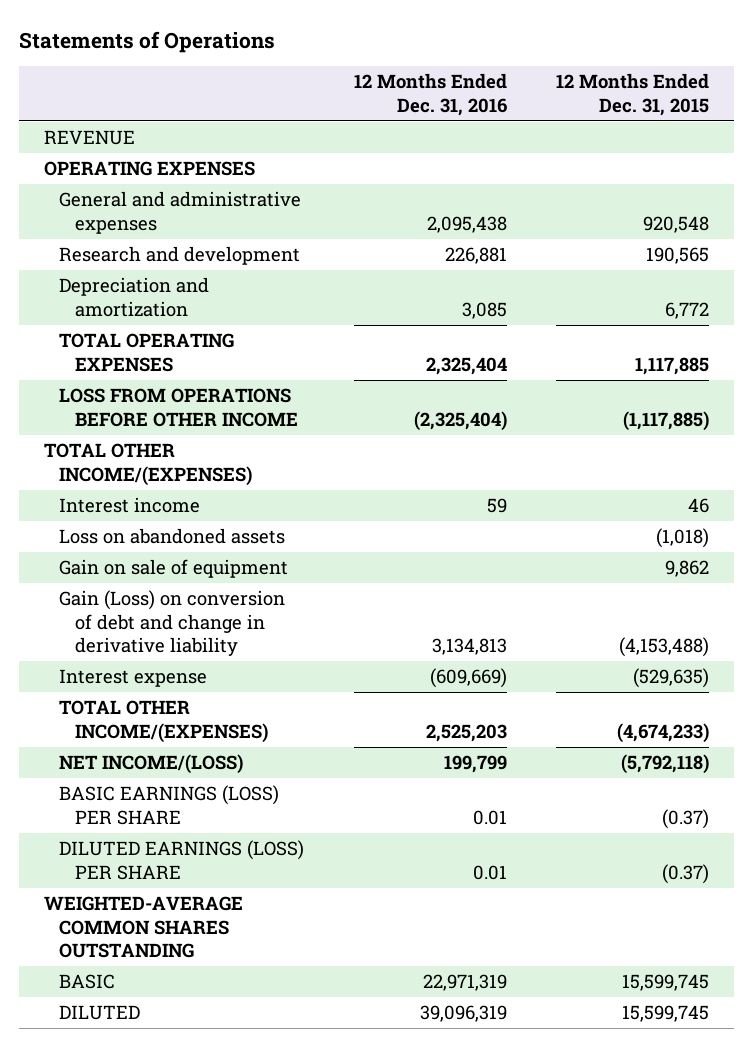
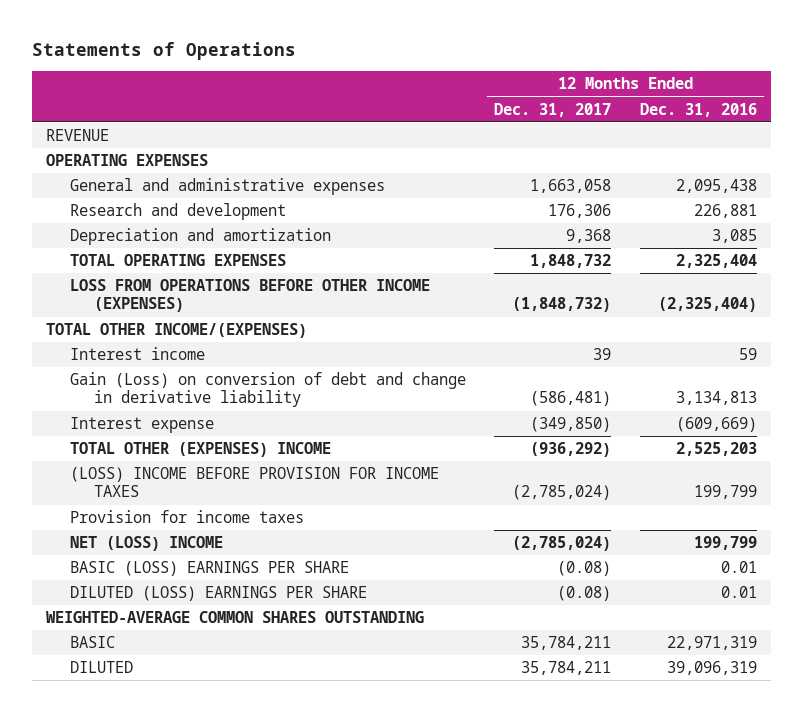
[556,72,710,116] 12 Months Ended Dec. 31, 2015 -> none
none -> [494,102,612,117] Dec. 31, 2017
[59,388,299,427] LOSS FROM OPERATIONS BEFORE OTHER INCOME -> [70,279,431,313] LOSS FROM OPERATIONS BEFORE OTHER INCOME (EXPENSES)
[59,528,286,545] Loss on abandoned assets -> none
[59,559,289,579] Gain on sale of equipment -> none
[59,700,269,743] TOTAL OTHER INCOME/(EXPENSES) -> [70,442,332,458] TOTAL OTHER (EXPENSES) INCOME
none -> [70,467,440,498] (LOSS) INCOME BEFORE PROVISION FOR INCOME TAXES
none -> [70,510,305,524] Provision for income taxes
[59,754,244,775] NET INCOME/(LOSS) -> [70,536,224,552] NET (LOSS) INCOME
[59,785,280,825] BASIC EARNINGS (LOSS) PER SHARE -> [70,561,350,577] BASIC (LOSS) EARNINGS PER SHARE
[59,840,305,880] DILUTED EARNINGS (LOSS) PER SHARE -> [70,586,368,602] DILUTED (LOSS) EARNINGS PER SHARE

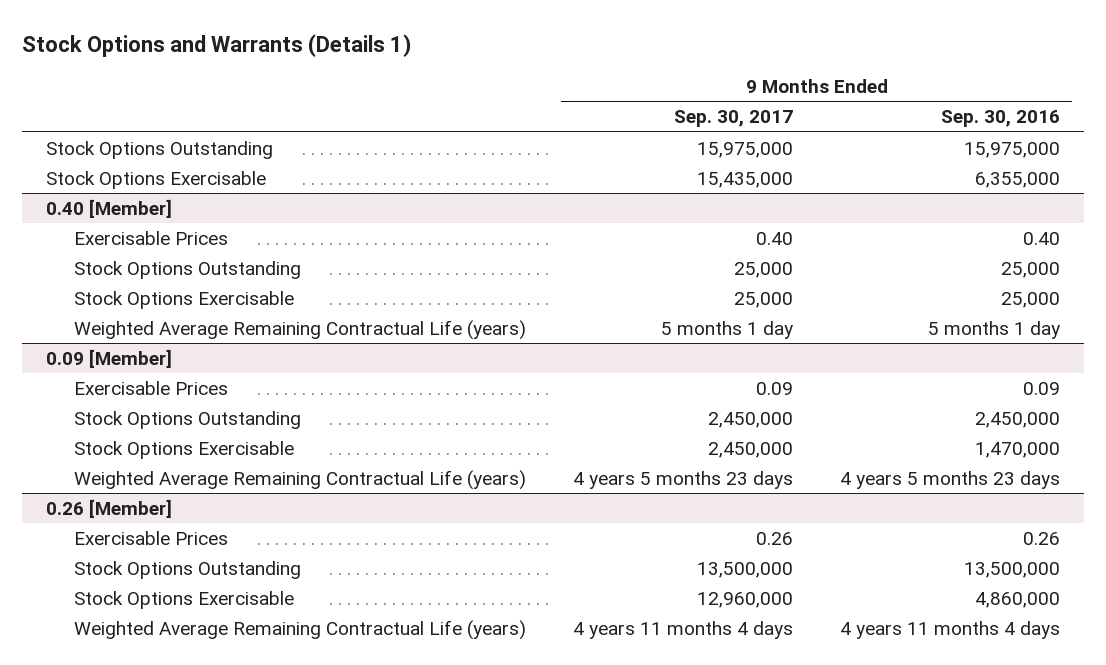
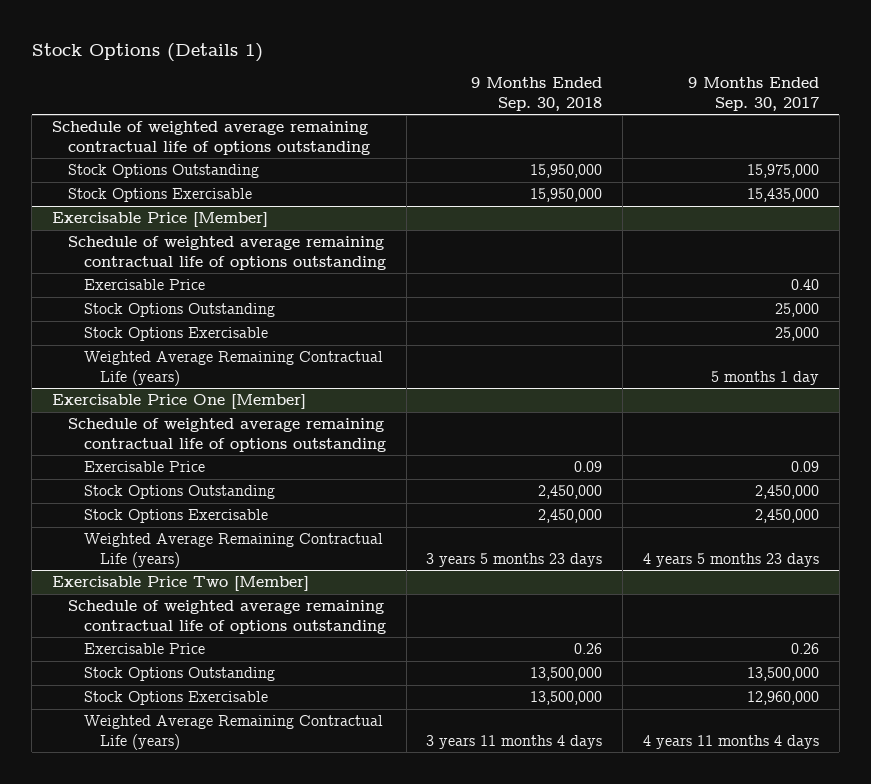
[22,33,412,57] Stock Options and Warrants (Details 1) -> [31,42,263,62] Stock Options (Details 1)
[941,110,1061,128] Sep. 30, 2016 -> none
none -> [471,77,603,111] 9 Months Ended Sep. 30, 2018
none -> [52,121,370,155] Schedule of weighted average remaining contractual life of options outstanding
[45,198,172,218] 0.40 [Member] -> [52,212,269,228] Exercisable Price [Member]
none -> [67,236,386,270] Schedule of weighted average remaining contractual life of options outstanding
[73,230,228,245] Exercisable Prices -> [83,279,205,291] Exercisable Price
[45,348,172,368] 0.09 [Member] -> [52,394,307,410] Exercisable Price One [Member]
none -> [67,418,386,452] Schedule of weighted average remaining contractual life of options outstanding
[73,380,228,395] Exercisable Prices -> [83,461,205,473] Exercisable Price
[45,498,172,518] 0.26 [Member] -> [52,576,310,592] Exercisable Price Two [Member]
none -> [67,600,386,634] Schedule of weighted average remaining contractual life of options outstanding
[73,530,228,545] Exercisable Prices -> [83,643,205,655] Exercisable Price

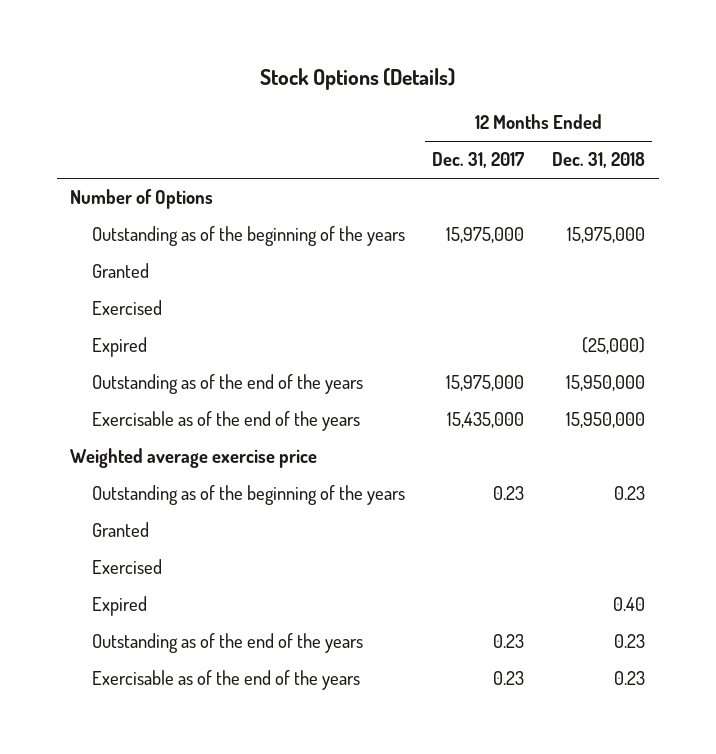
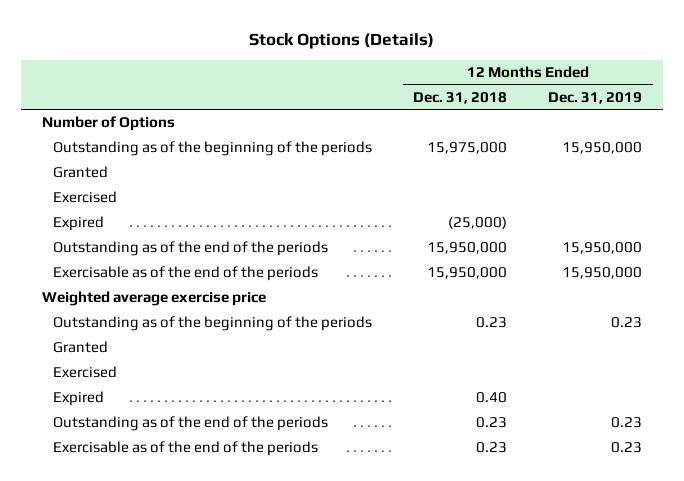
[432,152,525,169] Dec. 31, 2017 -> none
none -> [548,91,643,104] Dec. 31, 2019
[91,226,405,247] Outstanding as of the beginning of the years -> [52,141,372,157] Outstanding as of the beginning of the periods
[91,374,363,395] Outstanding as of the end of the years -> [52,241,328,257] Outstanding as of the end of the periods
[91,411,360,432] Exercisable as of the end of the years -> [52,266,318,282] Exercisable as of the end of the periods
[91,485,405,506] Outstanding as of the beginning of the years -> [52,316,372,332] Outstanding as of the beginning of the periods
[91,633,363,654] Outstanding as of the end of the years -> [52,416,328,432] Outstanding as of the end of the periods
[91,670,360,691] Exercisable as of the end of the years -> [52,441,318,457] Exercisable as of the end of the periods

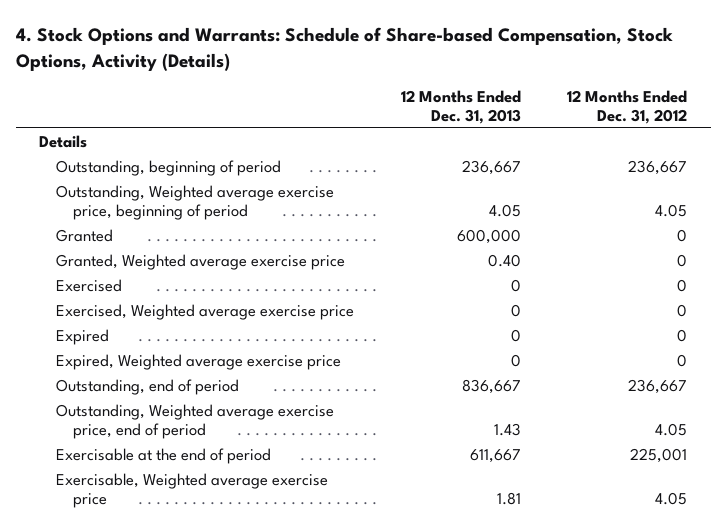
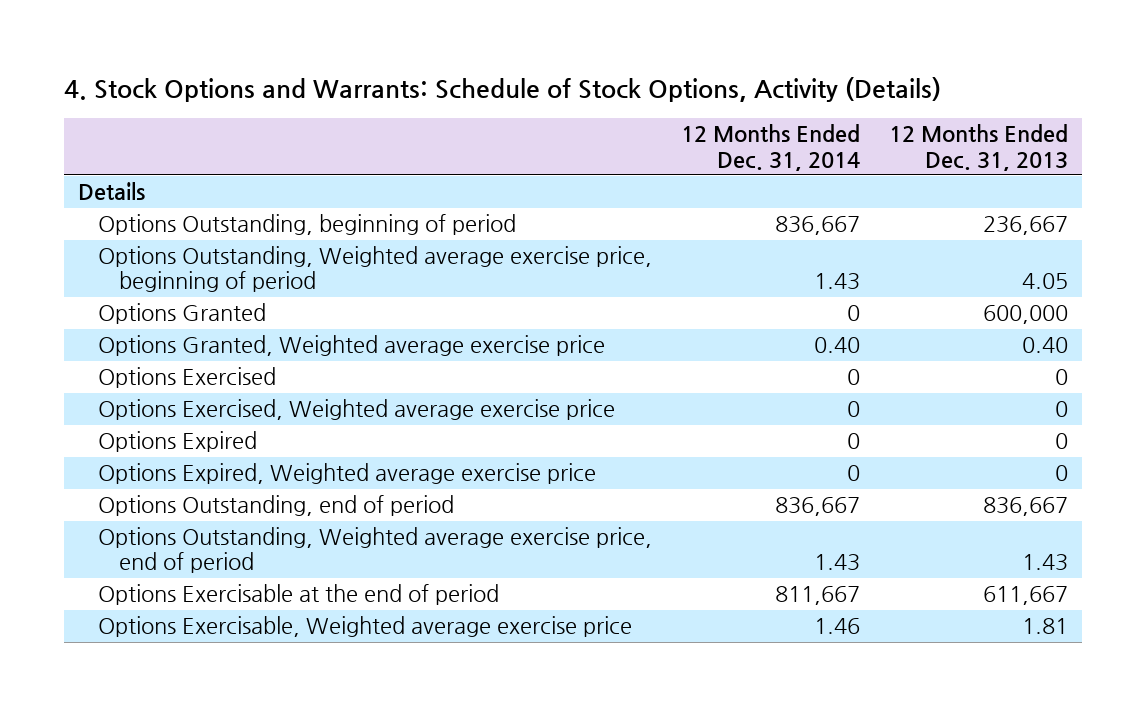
[15,27,673,72] 4. Stock Options and Warrants: Schedule of Share-based Compensation, Stock Options, Activity (Details) -> [63,76,941,102] 4. Stock Options and Warrants: Schedule of Stock Options, Activity (Details)
[567,89,688,124] 12 Months Ended Dec. 31, 2012 -> none
none -> [680,124,860,171] 12 Months Ended Dec. 31, 2014
[55,159,281,176] Outstanding, beginning of period -> [98,214,517,236] Options Outstanding, beginning of period
[55,184,334,220] Outstanding, Weighted average exercise price, beginning of period -> [98,246,653,293] Options Outstanding, Weighted average exercise price, beginning of period
[55,228,113,242] Granted -> [98,303,267,325] Options Granted
[55,253,345,270] Granted, Weighted average exercise price -> [98,335,606,357] Options Granted, Weighted average exercise price
[55,278,122,292] Exercised -> [98,367,277,389] Options Exercised
[55,303,354,320] Exercised, Weighted average exercise price -> [98,399,616,421] Options Exercised, Weighted average exercise price
[55,328,109,345] Expired -> [98,431,258,453] Options Expired
[55,353,341,370] Expired, Weighted average exercise price -> [98,463,597,485] Options Expired, Weighted average exercise price
[55,378,239,395] Outstanding, end of period -> [98,495,455,517] Options Outstanding, end of period
[55,403,334,439] Outstanding, Weighted average exercise price, end of period -> [98,527,653,574] Options Outstanding, Weighted average exercise price, end of period
[55,447,271,464] Exercisable at the end of period -> [98,584,500,606] Options Exercisable at the end of period
[55,472,328,508] Exercisable, Weighted average exercise price -> [98,616,633,638] Options Exercisable, Weighted average exercise price

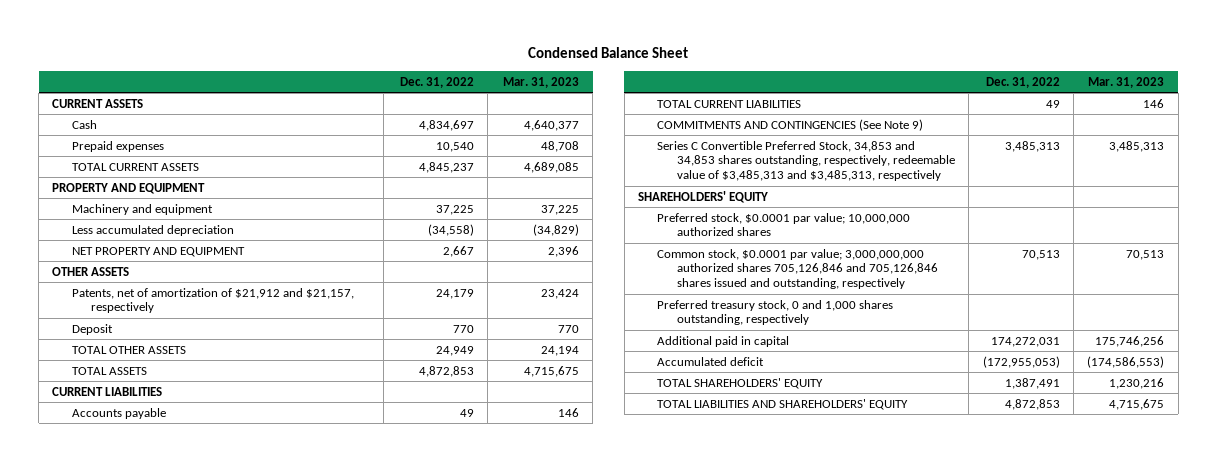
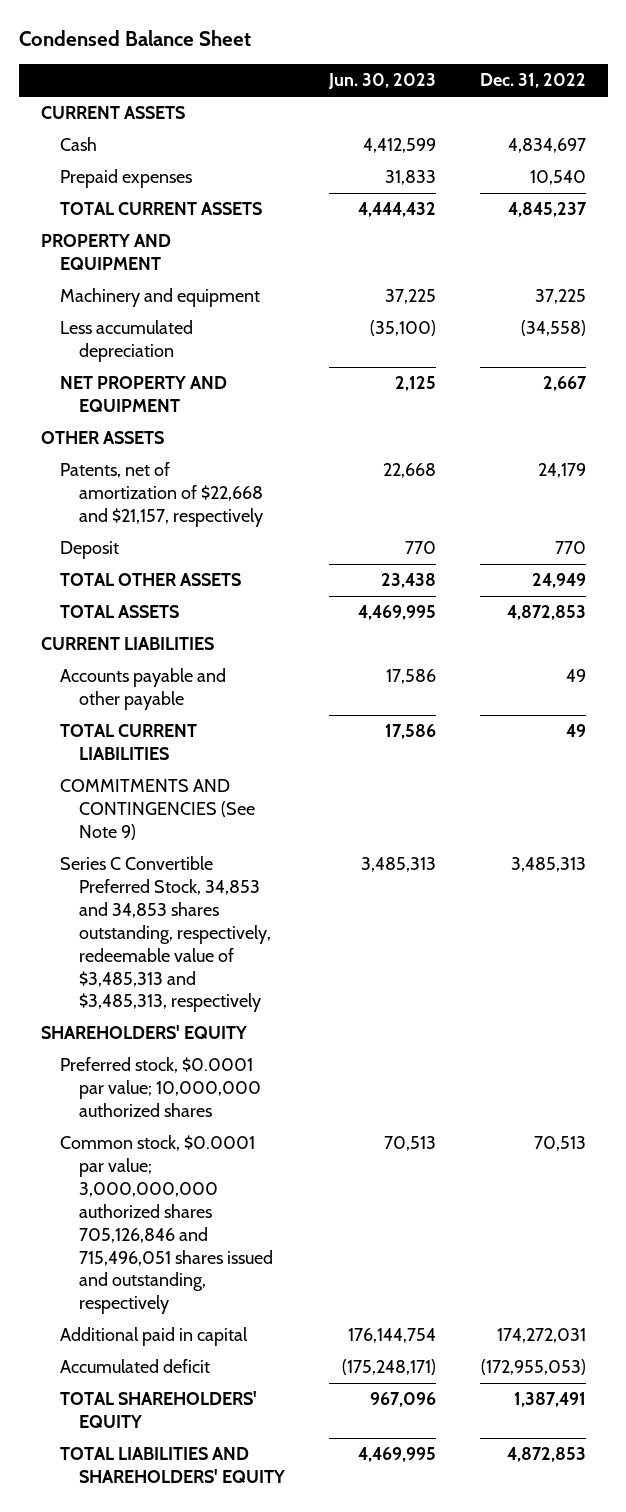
[502,76,579,88] Mar. 31, 2023 -> none
none -> [327,73,436,90] Jun. 30, 2023
[71,287,354,314] Patents, net of amortization of $21,912 and $21,157, respectively -> [59,462,263,528] Patents, net of amortization of $22,668 and $21,157, respectively
[71,407,166,419] Accounts payable -> [59,668,226,711] Accounts payable and other payable
[657,299,894,326] Preferred treasury stock, 0 and 1,000 shares outstanding, respectively -> none
[657,248,938,290] Common stock, $0.0001 par value; 3,000,000,000 authorized shares 705,126,846 and 705,126,846 shares issued and outstanding, respectively -> [59,1135,273,1315] Common stock, $0.0001 par value; 3,000,000,000 authorized shares 705,126,846 and 715,496,051 shares issued and outstanding, respectively

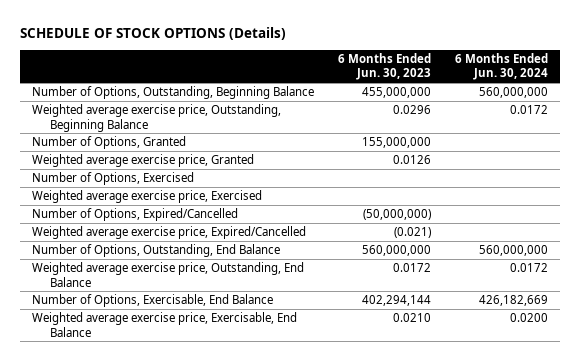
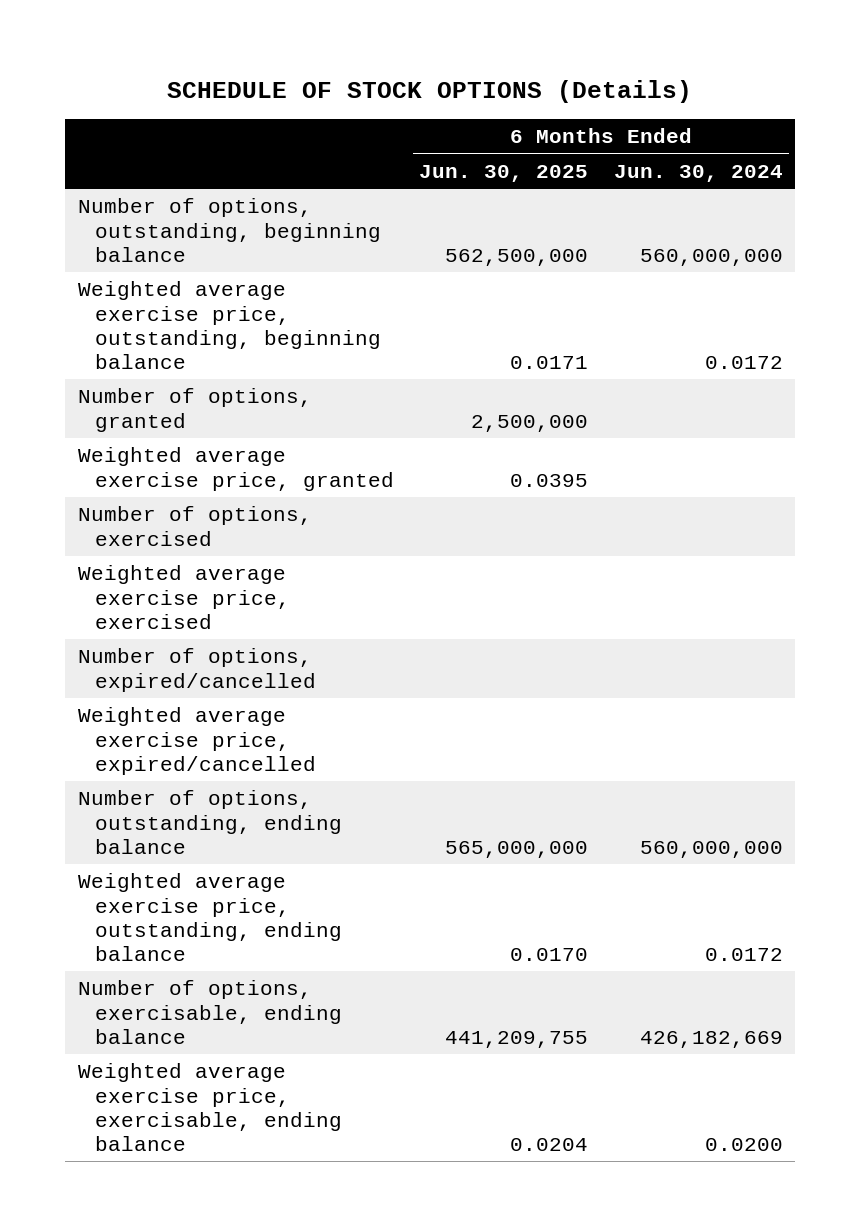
[338,53,432,81] 6 Months Ended Jun. 30, 2023 -> none
none -> [419,164,589,182] Jun. 30, 2025
[32,86,315,100] Number of Options, Outstanding, Beginning Balance -> [77,198,381,262] Number of options, outstanding, beginning balance
[32,104,282,132] Weighted average exercise price, Outstanding, Beginning Balance -> [77,281,381,370] Weighted average exercise price, outstanding, beginning balance
[32,136,187,150] Number of Options, Granted -> [77,388,312,432] Number of options, granted
[32,154,255,168] Weighted average exercise price, Granted -> [77,447,394,491] Weighted average exercise price, granted
[32,172,195,186] Number of Options, Exercised -> [77,506,312,546] Number of options, exercised
[32,190,263,204] Weighted average exercise price, Exercised -> [77,565,290,629] Weighted average exercise price, exercised
[32,208,239,222] Number of Options, Expired/Cancelled -> [77,648,316,692] Number of options, expired/cancelled
[32,226,307,240] Weighted average exercise price, Expired/Cancelled -> [77,707,316,775] Weighted average exercise price, expired/cancelled
[32,244,281,258] Number of Options, Outstanding, End Balance -> [77,790,342,854] Number of options, outstanding, ending balance
[32,262,305,287] Weighted average exercise price, Outstanding, End Balance -> [77,873,342,962] Weighted average exercise price, outstanding, ending balance
[32,294,274,308] Number of Options, Exercisable, End Balance -> [77,980,342,1044] Number of options, exercisable, ending balance
[32,312,298,337] Weighted average exercise price, Exercisable, End Balance -> [77,1063,342,1152] Weighted average exercise price, exercisable, ending balance

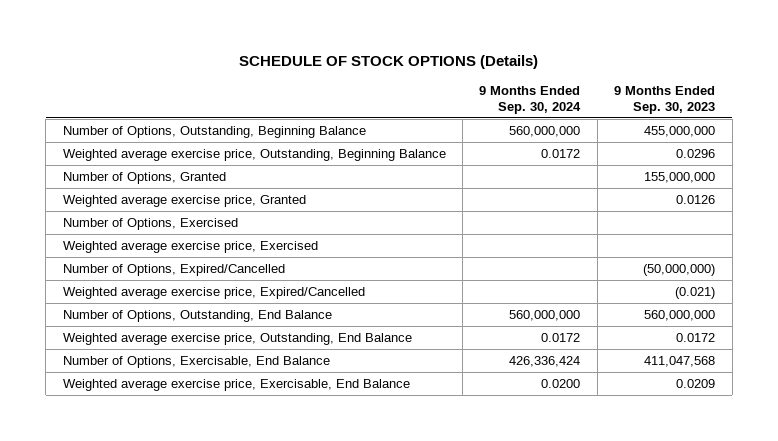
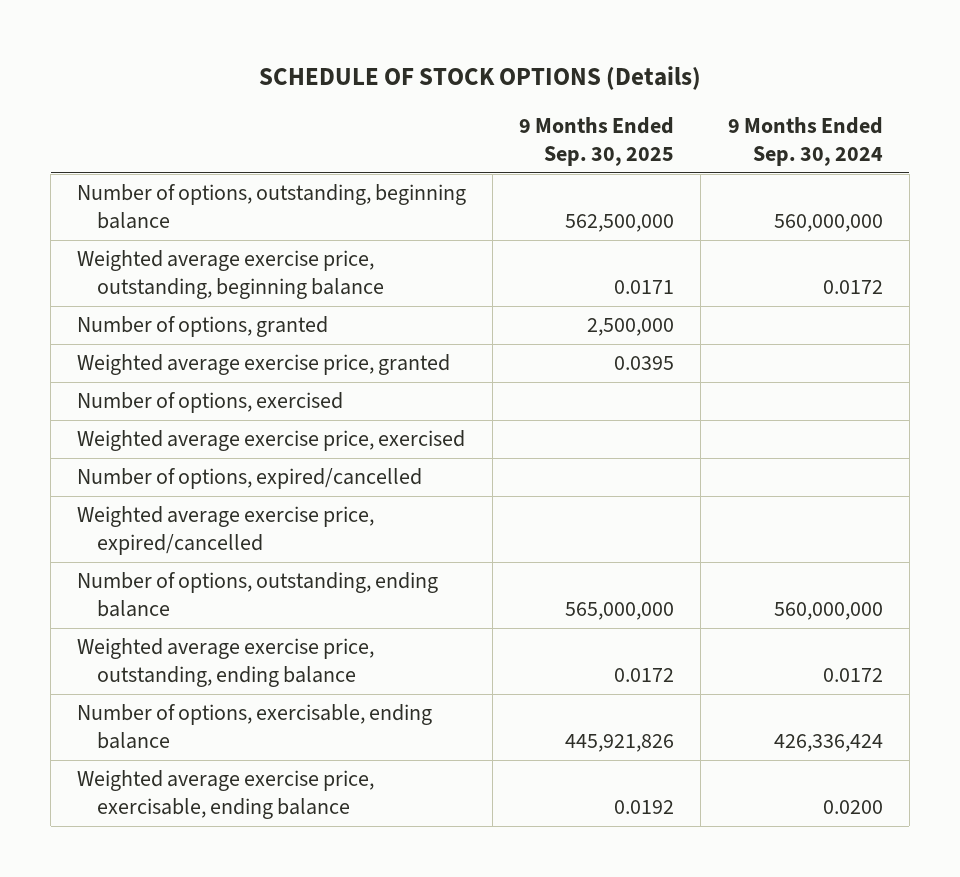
[614,86,716,114] 9 Months Ended Sep. 30, 2023 -> none
none -> [519,116,675,166] 9 Months Ended Sep. 30, 2025
[62,126,366,139] Number of Options, Outstanding, Beginning Balance -> [77,184,467,230] Number of options, outstanding, beginning balance
[62,149,446,162] Weighted average exercise price, Outstanding, Beginning Balance -> [77,250,384,300] Weighted average exercise price, outstanding, beginning balance
[62,172,226,185] Number of Options, Granted -> [77,316,329,338] Number of options, granted
[62,195,306,208] Weighted average exercise price, Granted -> [77,354,451,376] Weighted average exercise price, granted
[62,218,238,231] Number of Options, Exercised -> [77,392,344,414] Number of options, exercised
[62,241,318,254] Weighted average exercise price, Exercised -> [77,430,466,452] Weighted average exercise price, exercised
[62,264,285,277] Number of Options, Expired/Cancelled -> [77,468,423,490] Number of options, expired/cancelled
[62,287,365,300] Weighted average exercise price, Expired/Cancelled -> [77,506,375,556] Weighted average exercise price, expired/cancelled
[62,310,332,323] Number of Options, Outstanding, End Balance -> [77,572,439,618] Number of options, outstanding, ending balance
[62,333,412,346] Weighted average exercise price, Outstanding, End Balance -> [77,638,375,688] Weighted average exercise price, outstanding, ending balance
[62,356,330,369] Number of Options, Exercisable, End Balance -> [77,704,433,750] Number of options, exercisable, ending balance
[62,379,410,392] Weighted average exercise price, Exercisable, End Balance -> [77,770,375,820] Weighted average exercise price, exercisable, ending balance

